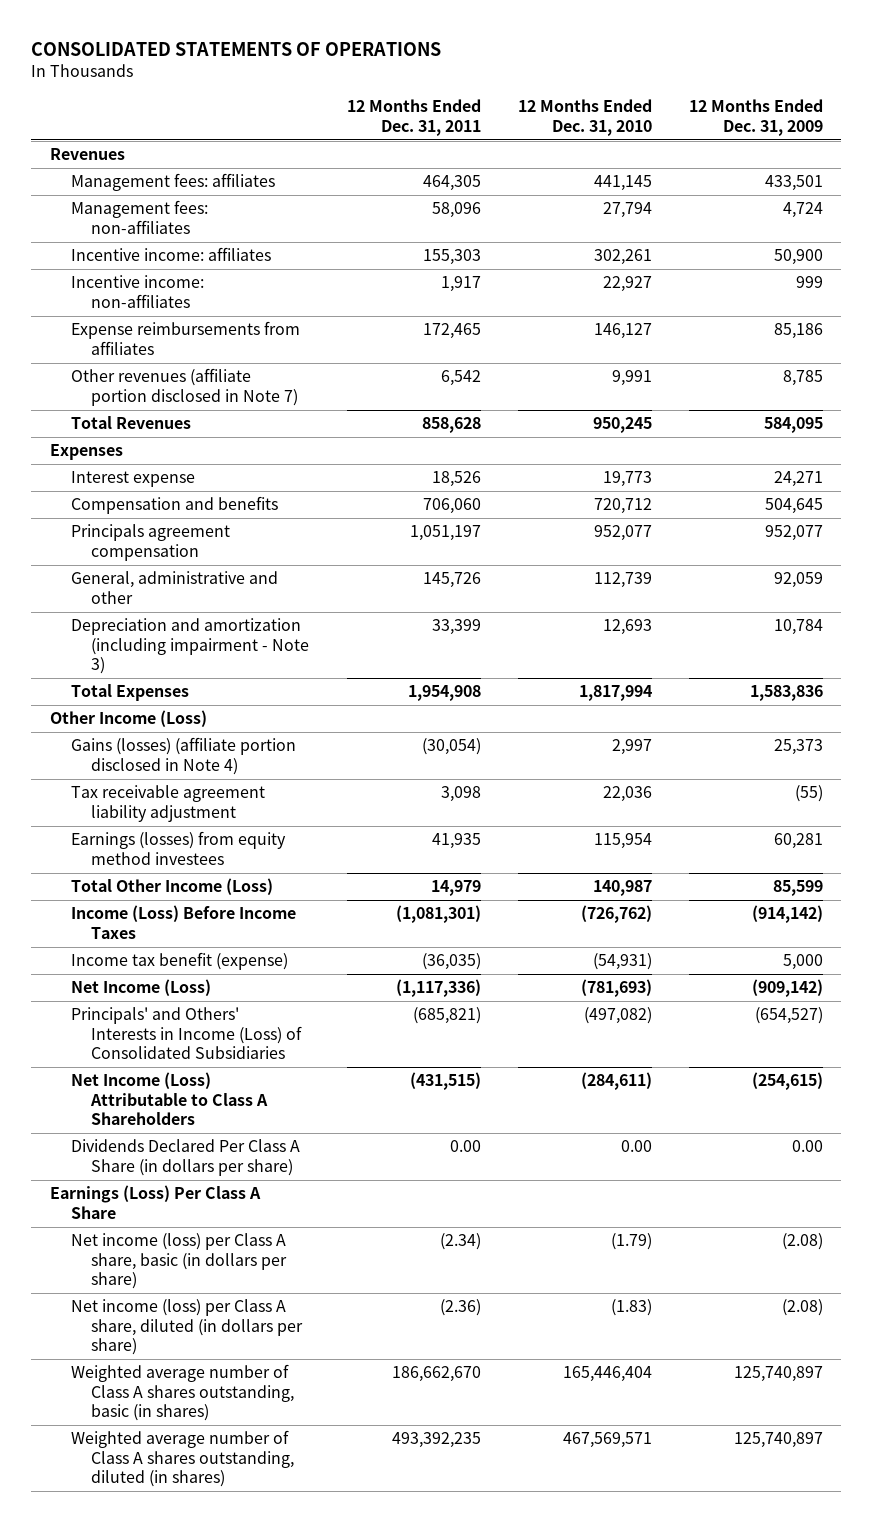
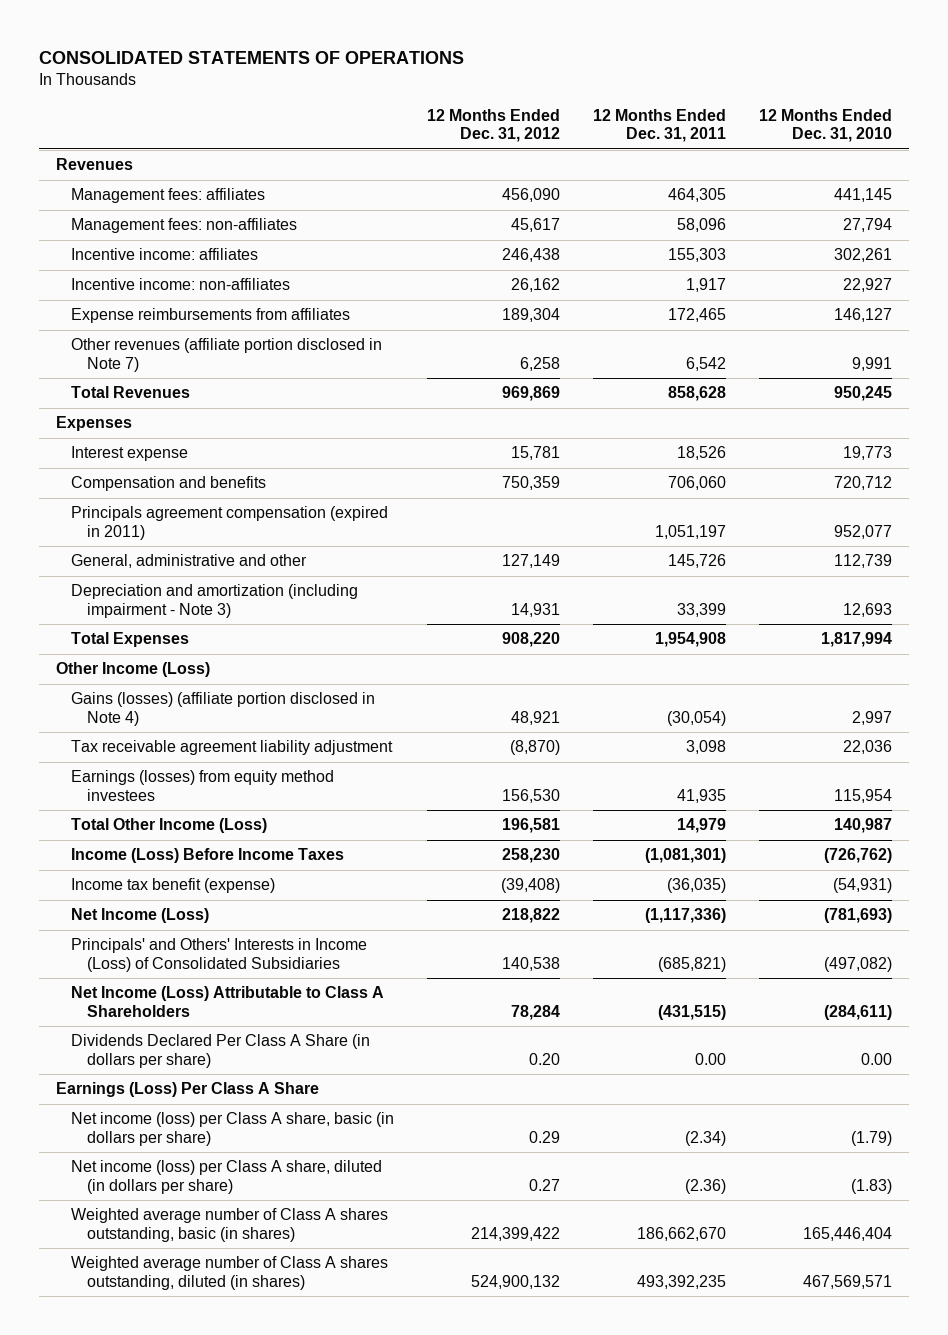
[688,99,823,136] 12 Months Ended Dec. 31, 2009 -> none
none -> [427,109,561,143] 12 Months Ended Dec. 31, 2012
[70,524,230,561] Principals agreement compensation -> [71,506,389,540] Principals agreement compensation (expired in 2011)

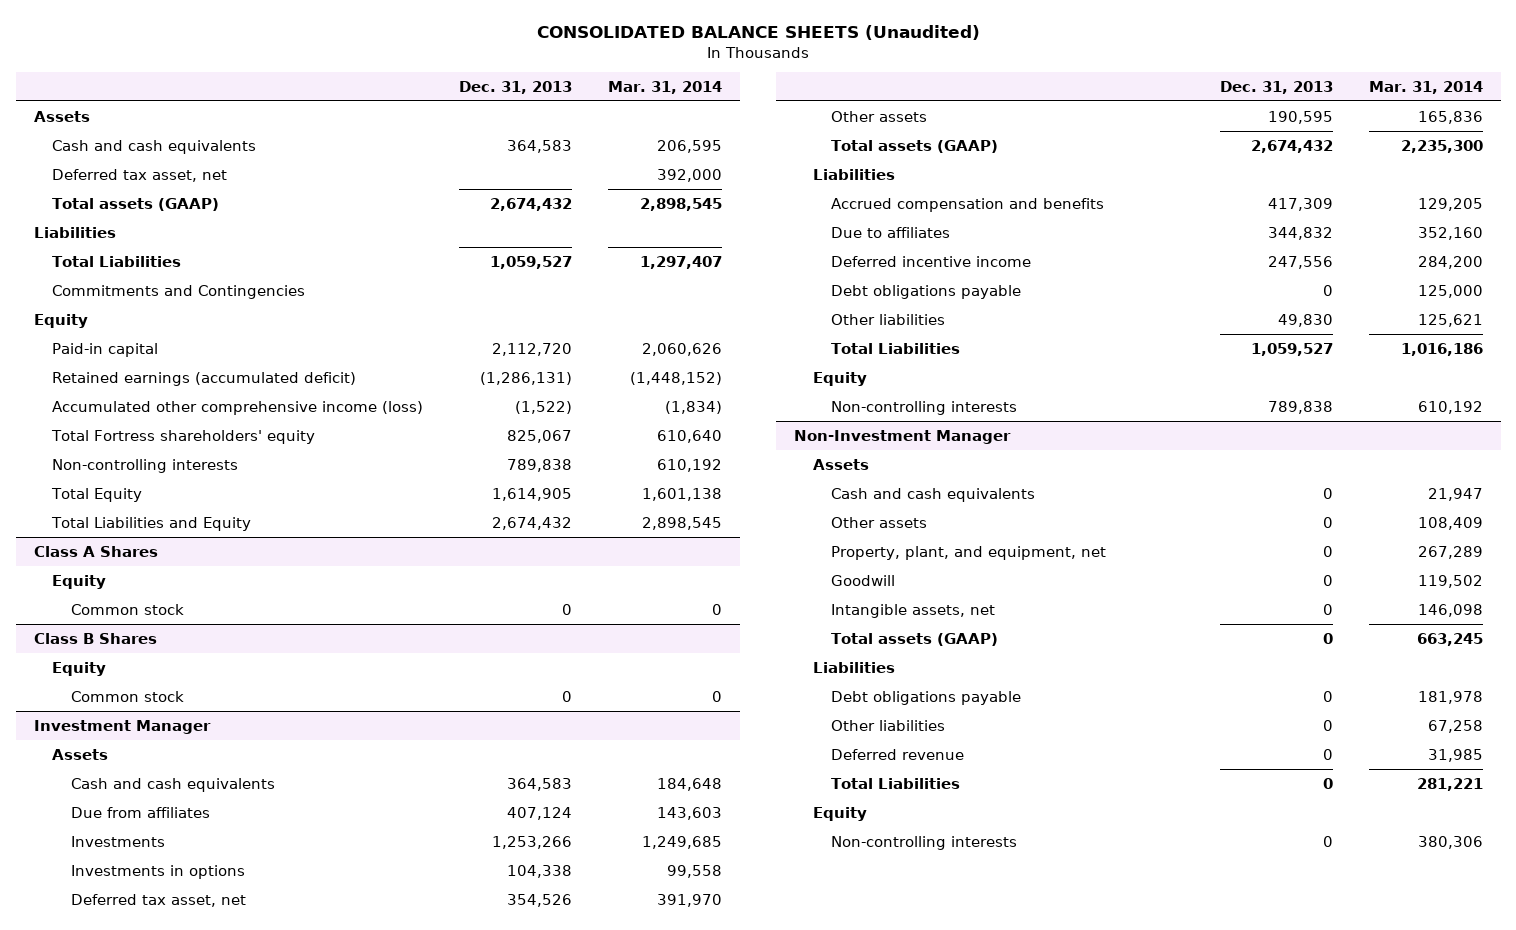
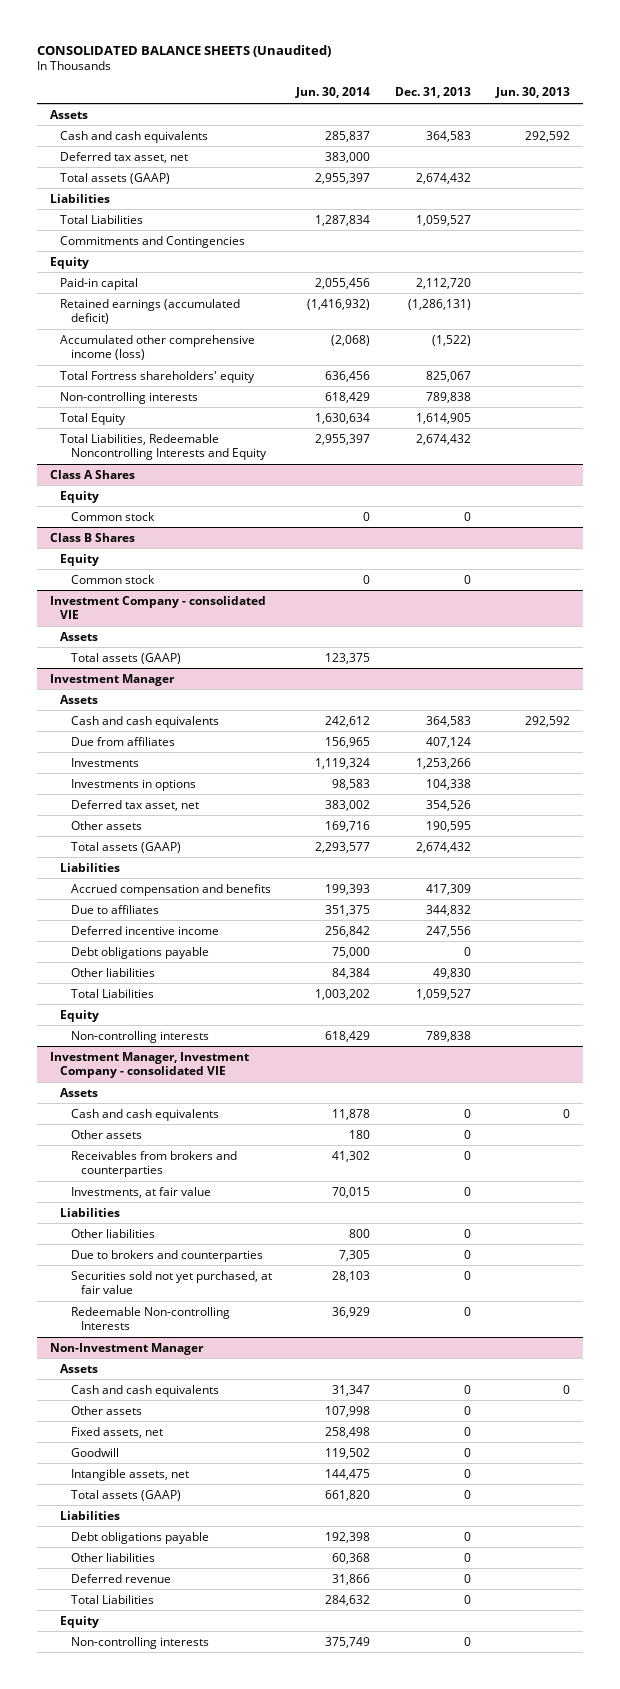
[608,80,723,94] Mar. 31, 2014 -> none
none -> [295,87,371,99] Jun. 30, 2014
none -> [495,87,571,99] Jun. 30, 2013
[51,516,252,531] Total Liabilities and Equity -> [60,433,267,461] Total Liabilities, Redeemable Noncontrolling Interests and Equity
none -> [49,595,266,620] Investment Company - consolidated VIE
none -> [60,631,99,641] Assets
none -> [70,652,181,664] Total assets (GAAP)
none -> [49,1051,249,1079] Investment Manager, Investment Company - consolidated VIE
none -> [60,1087,99,1097] Assets
none -> [70,1108,219,1121] Cash and cash equivalents
none -> [70,1129,142,1139] Other assets
none -> [70,1150,237,1178] Receivables from brokers and counterparties
none -> [70,1186,211,1198] Investments, at fair value
none -> [60,1207,121,1217] Liabilities
none -> [70,1228,155,1238] Other liabilities
none -> [70,1249,263,1262] Due to brokers and counterparties
none -> [70,1270,272,1295] Securities sold not yet purchased, at fair value
none -> [70,1306,230,1331] Redeemable Non-controlling Interests
[831,545,1107,560] Property, plant, and equipment, net -> [70,1426,163,1438] Fixed assets, net

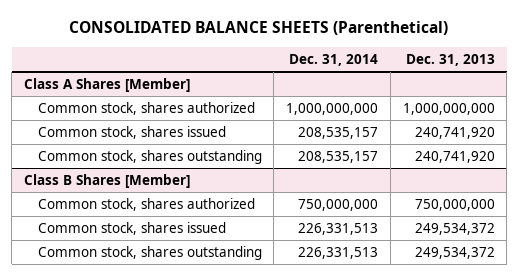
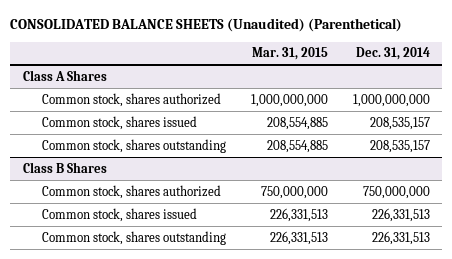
[69,21,449,36] CONSOLIDATED BALANCE SHEETS (Parenthetical) -> [10,18,403,33] CONSOLIDATED BALANCE SHEETS (Unaudited) (Parenthetical)
[405,53,495,66] Dec. 31, 2013 -> none
none -> [251,47,328,61] Mar. 31, 2015
[24,78,191,93] Class A Shares [Member] -> [22,69,107,81] Class A Shares
[24,174,191,189] Class B Shares [Member] -> [22,161,107,173] Class B Shares

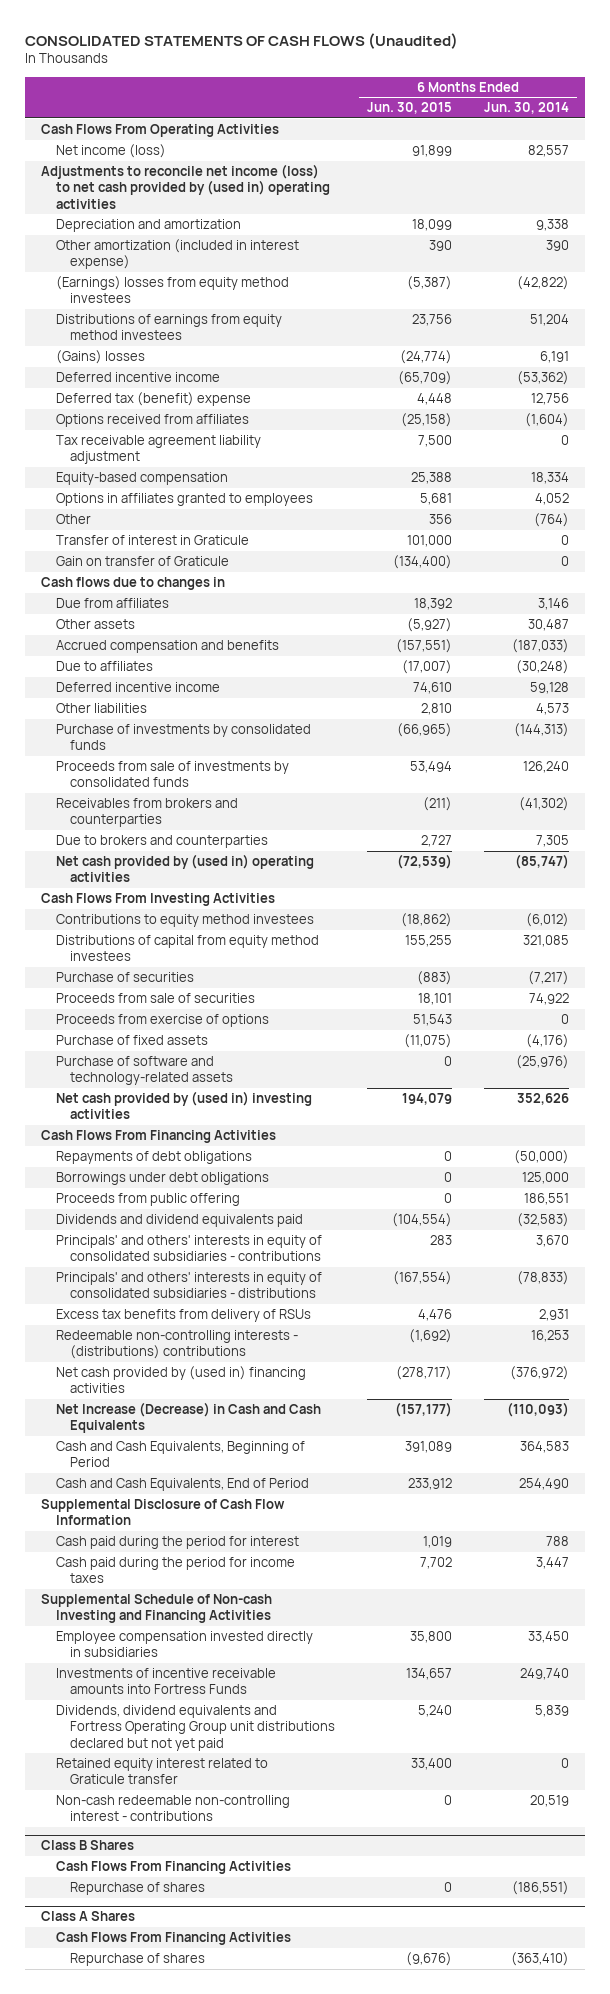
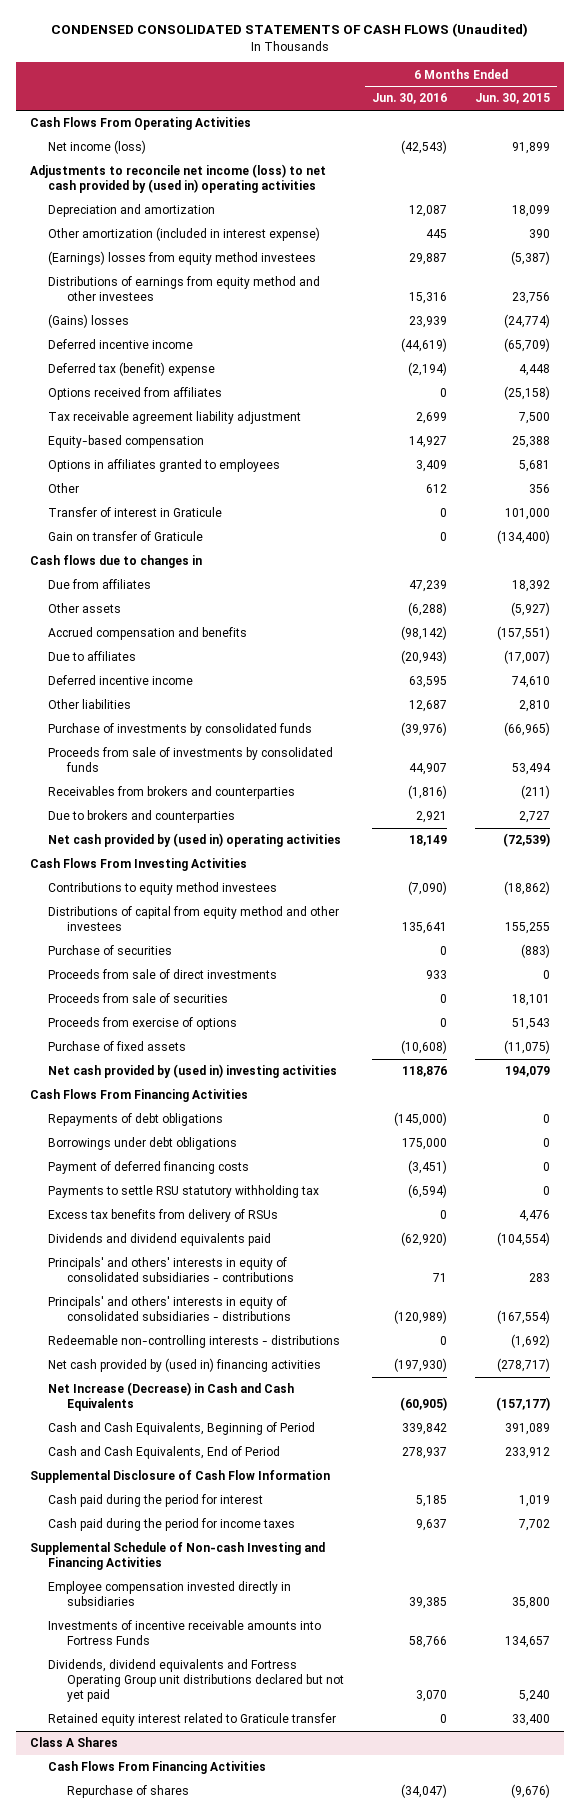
[25,32,459,49] CONSOLIDATED STATEMENTS OF CASH FLOWS (Unaudited) -> [50,23,528,38] CONDENSED CONSOLIDATED STATEMENTS OF CASH FLOWS (Unaudited)
[483,102,569,115] Jun. 30, 2014 -> none
none -> [371,93,447,105] Jun. 30, 2016
[55,314,282,341] Distributions of earnings from equity method investees -> [48,276,321,302] Distributions of earnings from equity method and other investees
[55,935,319,962] Distributions of capital from equity method investees -> [48,906,340,932] Distributions of capital from equity method and other investees
none -> [48,969,278,980] Proceeds from sale of direct investments
[55,1056,233,1086] Purchase of software and technology-related assets -> none
[55,1193,240,1207] Proceeds from public offering -> none
none -> [48,1161,250,1175] Payment of deferred financing costs
none -> [48,1185,320,1199] Payments to settle RSU statutory withholding tax
[55,1309,311,1323] Excess tax benefits from delivery of RSUs -> [48,1209,279,1223] Excess tax benefits from delivery of RSUs
[55,1330,298,1360] Redeemable non-controlling interests - (distributions) contributions -> [48,1335,341,1349] Redeemable non-controlling interests - distributions
[55,1795,290,1822] Non-cash redeemable non-controlling interest - contributions -> none
[41,1840,135,1851] Class B Shares -> none
[55,1861,291,1875] Cash Flows From Financing Activities -> none
[69,1882,205,1896] Repurchase of shares -> none

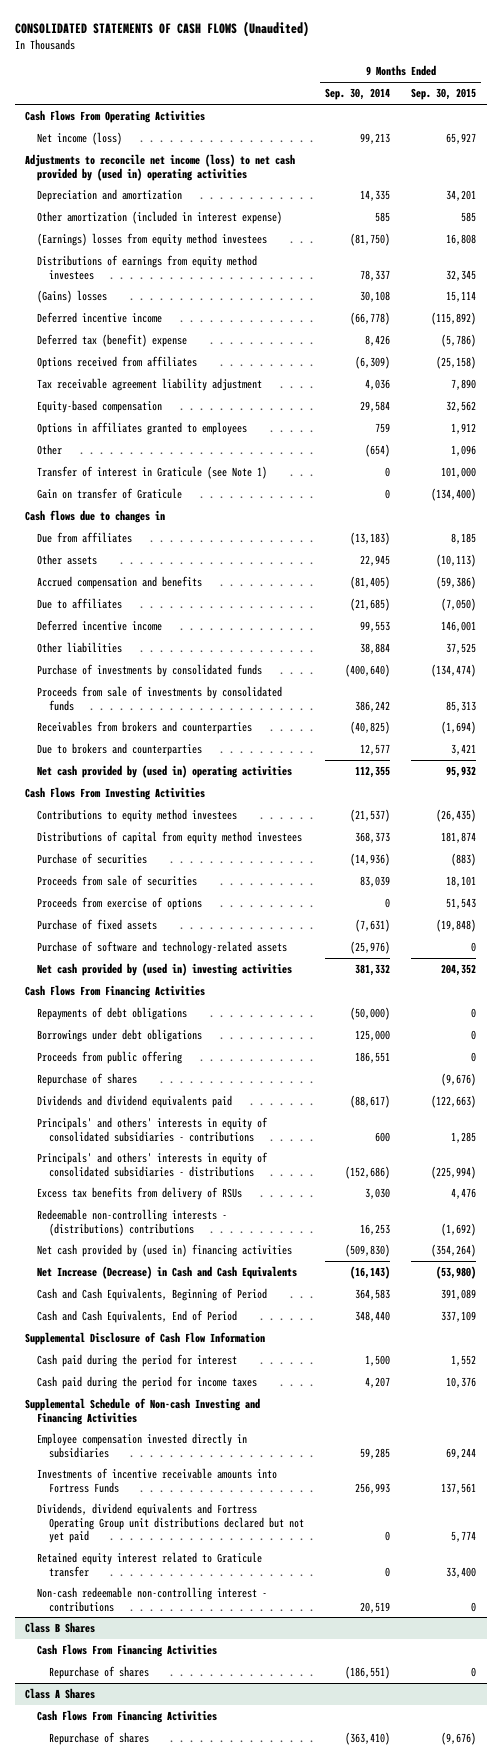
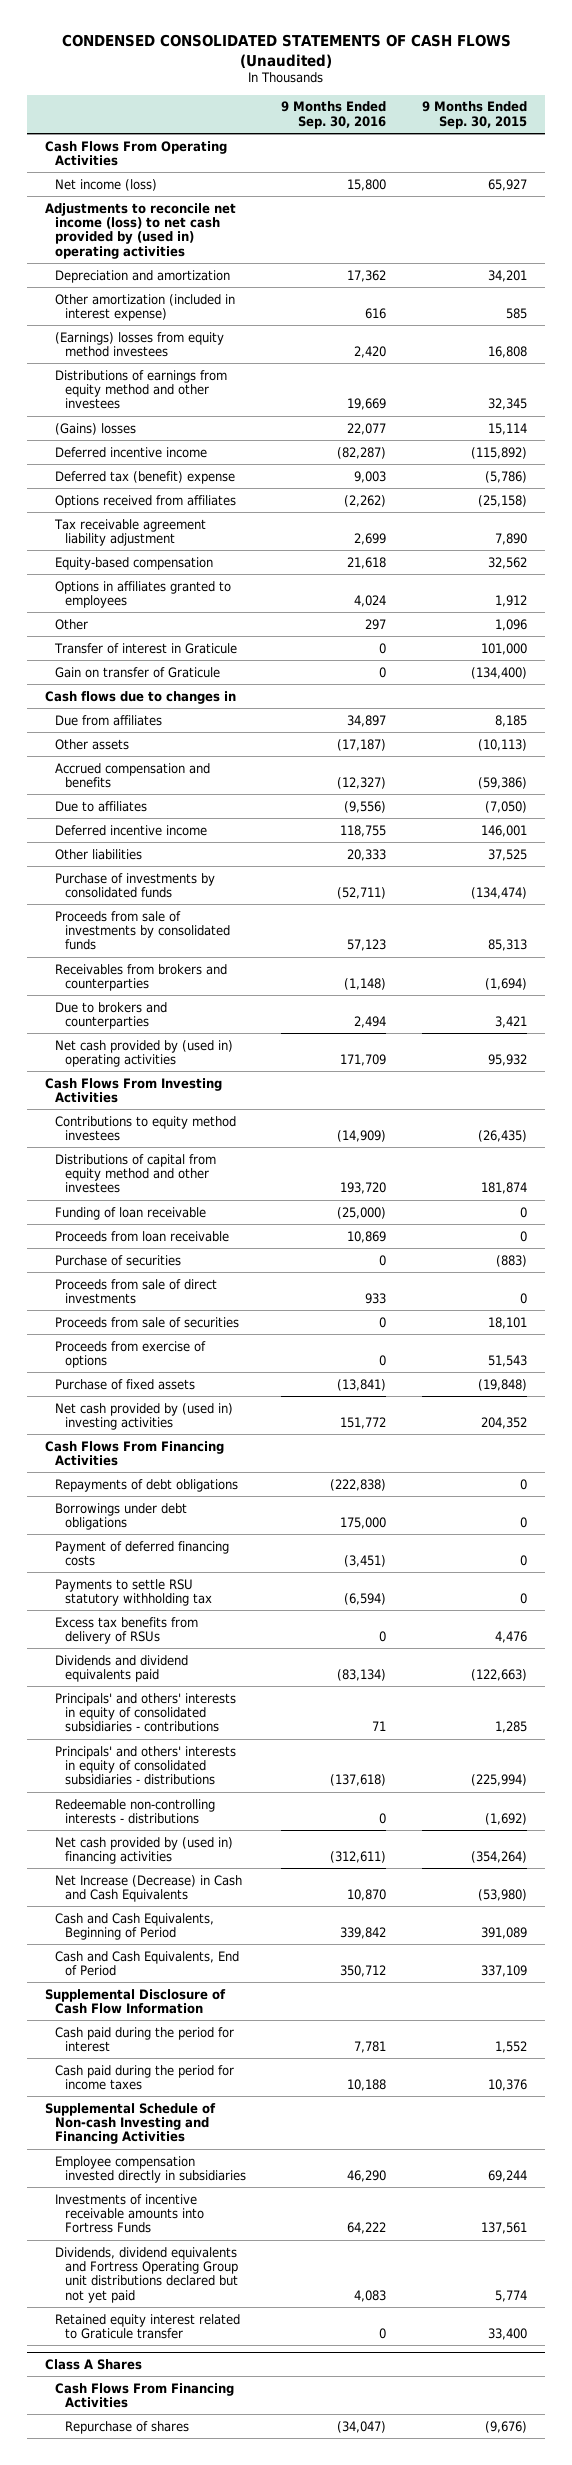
[14,20,309,37] CONSOLIDATED STATEMENTS OF CASH FLOWS (Unaudited) -> [61,34,511,68] CONDENSED CONSOLIDATED STATEMENTS OF CASH FLOWS (Unaudited)
[324,88,390,101] Sep. 30, 2014 -> none
none -> [281,101,387,129] 9 Months Ended Sep. 30, 2016
[37,255,258,280] Distributions of earnings from equity method investees -> [54,369,227,410] Distributions of earnings from equity method and other investees
[37,466,268,480] Transfer of interest in Graticule (see Note 1) -> [53,642,237,654] Transfer of interest in Graticule
[37,831,303,845] Distributions of capital from equity method investees -> [54,1153,216,1194] Distributions of capital from equity method and other investees
none -> [54,1206,206,1220] Funding of loan receivable
none -> [54,1230,229,1242] Proceeds from loan receivable
none -> [54,1278,217,1304] Proceeds from sale of direct investments
[37,941,288,955] Purchase of software and technology-related assets -> none
[37,1051,183,1065] Proceeds from public offering -> none
[37,1073,138,1087] Repurchase of shares -> none
none -> [54,1540,229,1566] Payment of deferred financing costs
none -> [54,1578,212,1606] Payments to settle RSU statutory withholding tax
[37,1187,243,1201] Excess tax benefits from delivery of RSUs -> [54,1616,198,1644] Excess tax benefits from delivery of RSUs
[37,1209,228,1236] Redeemable non-controlling interests - (distributions) contributions -> [54,1798,215,1824] Redeemable non-controlling interests - distributions
[37,1587,268,1612] Non-cash redeemable non-controlling interest - contributions -> none
[25,1622,96,1634] Class B Shares -> none
[37,1644,218,1658] Cash Flows From Financing Activities -> none
[48,1666,149,1680] Repurchase of shares -> none

